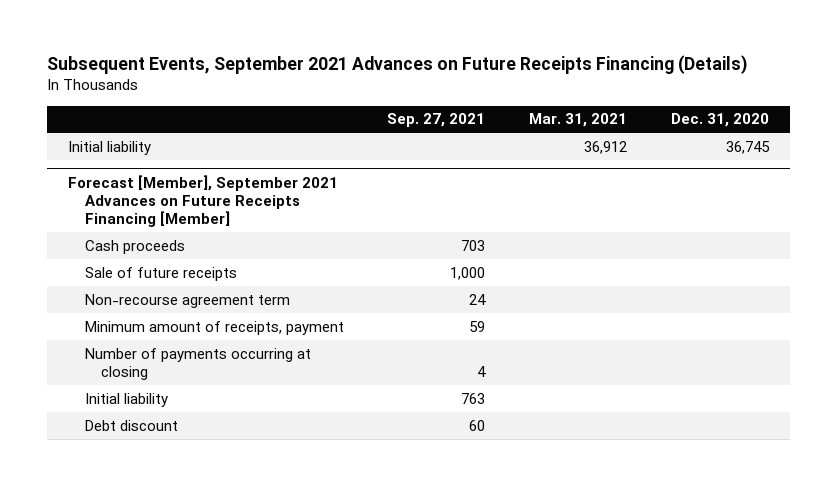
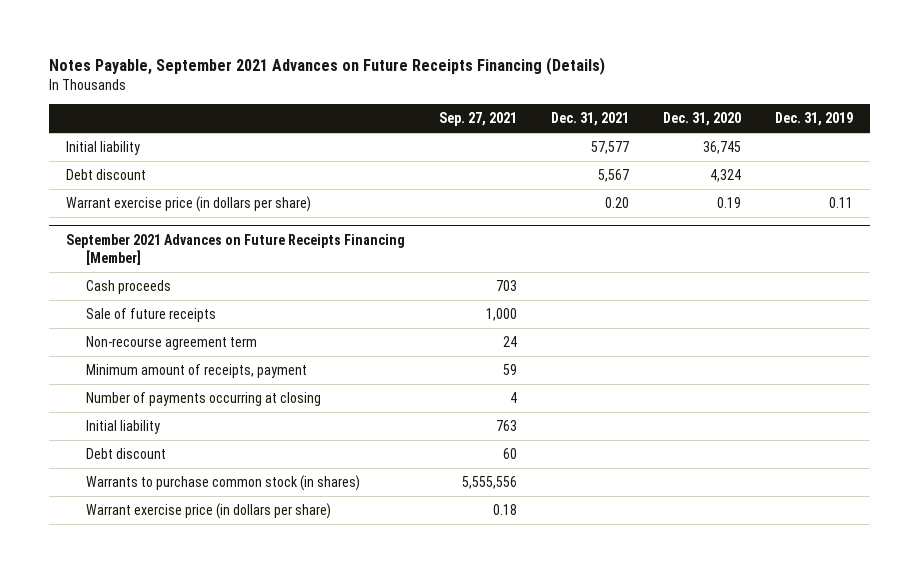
[46,55,748,75] Subsequent Events, September 2021 Advances on Future Receipts Financing (Details) -> [48,56,605,75] Notes Payable, September 2021 Advances on Future Receipts Financing (Details)
[529,113,628,128] Mar. 31, 2021 -> none
none -> [551,111,630,126] Dec. 31, 2021
none -> [775,111,854,126] Dec. 31, 2019
none -> [65,169,146,181] Debt discount
none -> [65,196,311,213] Warrant exercise price (in dollars per share)
[68,174,339,227] Forecast [Member], September 2021 Advances on Future Receipts Financing [Member] -> [65,234,405,265] September 2021 Advances on Future Receipts Financing [Member]
none -> [86,475,361,492] Warrants to purchase common stock (in shares)
none -> [86,503,332,520] Warrant exercise price (in dollars per share)

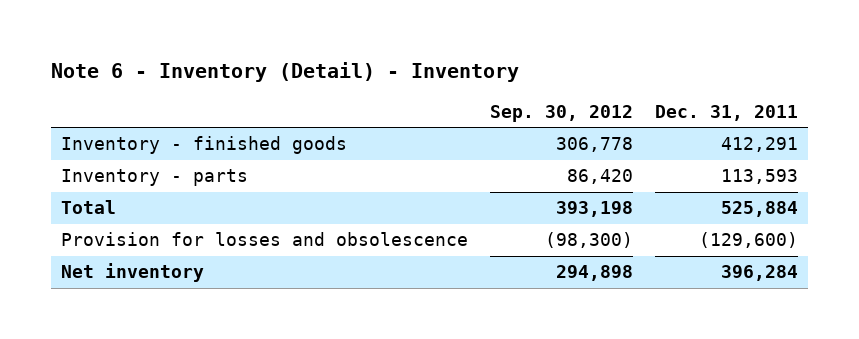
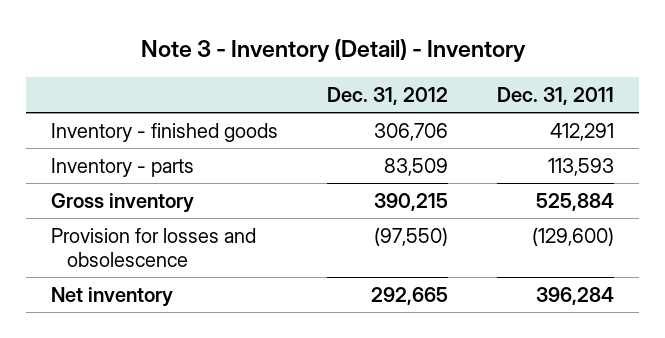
[50,61,519,82] Note 6 - Inventory (Detail) - Inventory -> [140,39,526,63] Note 3 - Inventory (Detail) - Inventory
[490,104,634,122] Sep. 30, 2012 -> none
none -> [327,87,449,106] Dec. 31, 2012
[61,200,117,215] Total -> [50,192,194,213] Gross inventory

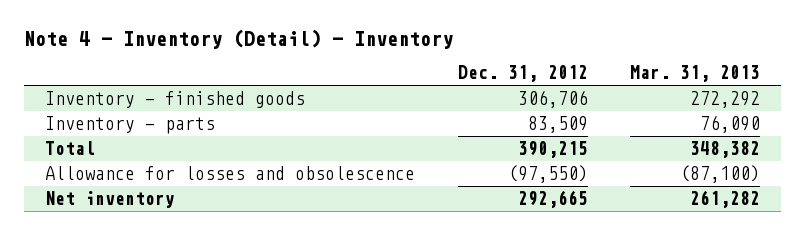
[140,39,526,63] Note 3 - Inventory (Detail) - Inventory -> [23,28,453,49] Note 4 - Inventory (Detail) - Inventory
[497,87,615,106] Dec. 31, 2011 -> none
none -> [630,65,761,83] Mar. 31, 2013
[50,192,194,213] Gross inventory -> [45,140,96,155] Total
[50,227,256,267] Provision for losses and obsolescence -> [45,165,416,180] Allowance for losses and obsolescence

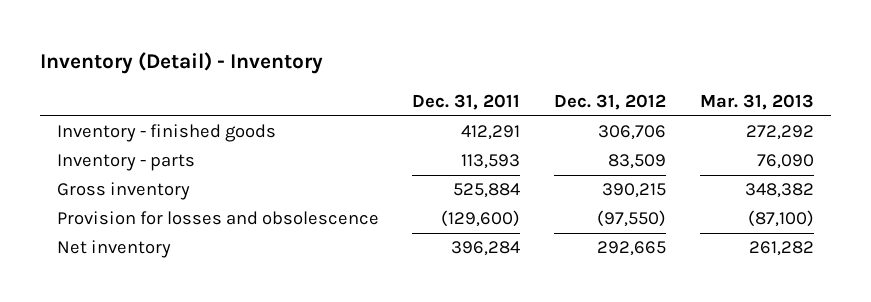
[23,28,453,49] Note 4 - Inventory (Detail) - Inventory -> [39,52,323,75] Inventory (Detail) - Inventory
none -> [412,93,521,110] Dec. 31, 2011
[45,140,96,155] Total -> [56,182,190,201] Gross inventory
[45,165,416,180] Allowance for losses and obsolescence -> [56,211,379,226] Provision for losses and obsolescence

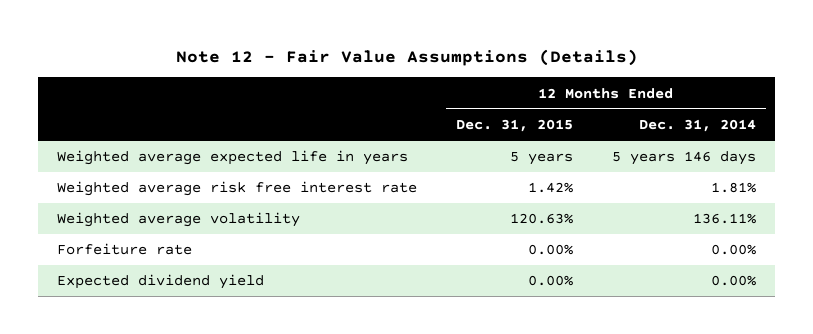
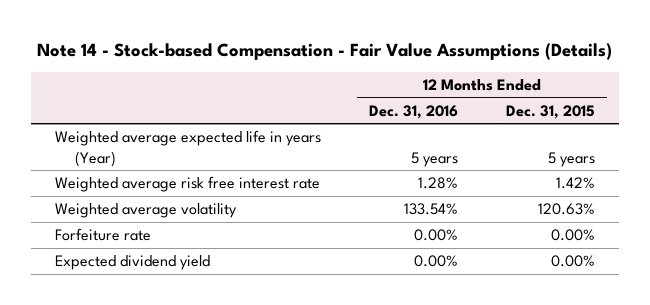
[175,48,638,66] Note 12 - Fair Value Assumptions (Details) -> [36,42,612,60] Note 14 - Stock-based Compensation - Fair Value Assumptions (Details)
[638,119,756,133] Dec. 31, 2014 -> none
none -> [368,104,458,119] Dec. 31, 2016
[57,150,409,166] Weighted average expected life in years -> [54,130,321,167] Weighted average expected life in years (Year)

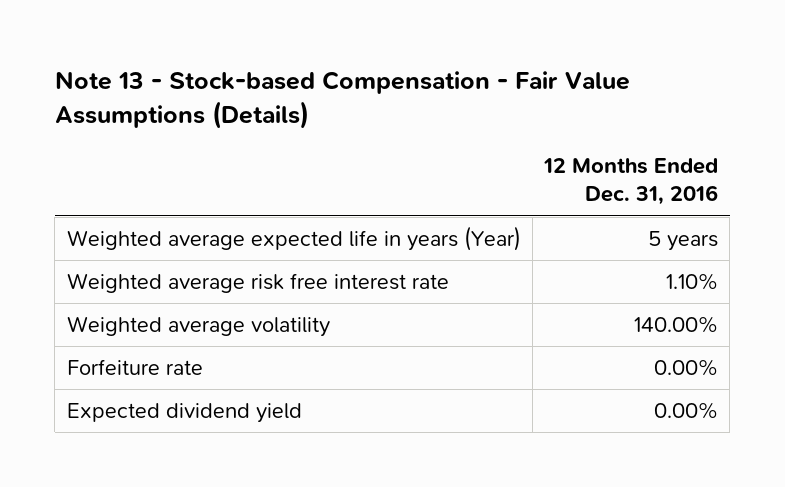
[36,42,612,60] Note 14 - Stock-based Compensation - Fair Value Assumptions (Details) -> [54,70,630,129] Note 13 - Stock-based Compensation - Fair Value Assumptions (Details)
[506,104,596,119] Dec. 31, 2015 -> none
[417,177,458,190] 1.28% -> [666,272,719,290] 1.10%
[403,203,458,216] 133.54% -> [634,315,719,333] 140.00%

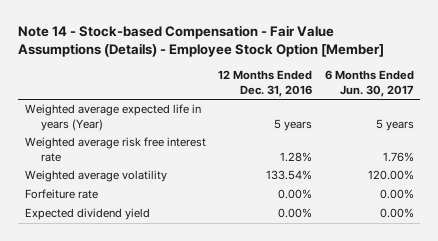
[54,70,630,129] Note 13 - Stock-based Compensation - Fair Value Assumptions (Details) -> [18,25,385,58] Note 14 - Stock-based Compensation - Fair Value Assumptions (Details) - Employee Stock Option [Member]
none -> [324,70,414,98] 6 Months Ended Jun. 30, 2017
[666,272,719,290] 1.10% -> [280,152,313,163] 1.28%
[634,315,719,333] 140.00% -> [266,170,313,181] 133.54%

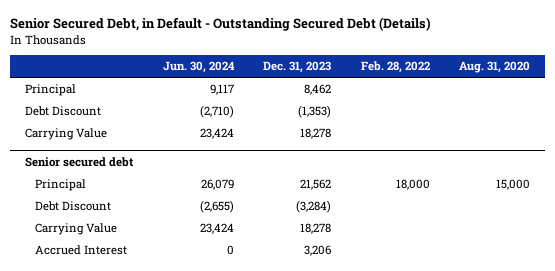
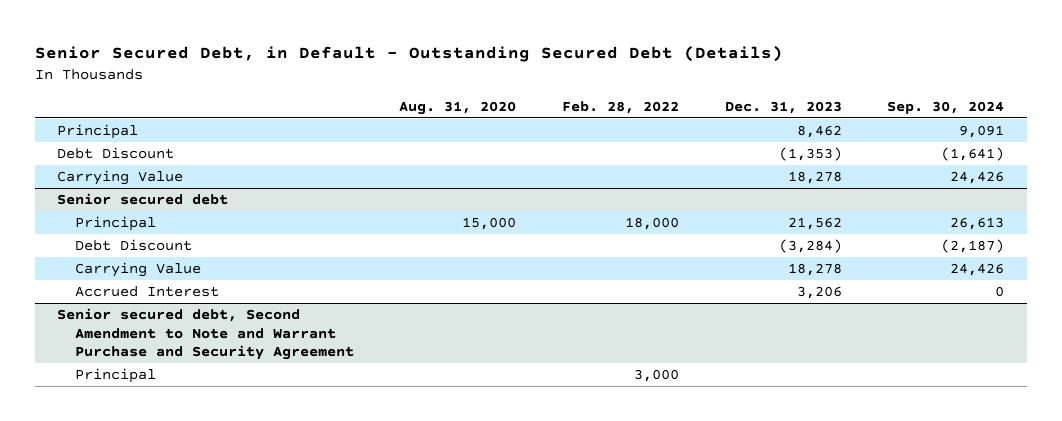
[162,61,235,74] Jun. 30, 2024 -> none
none -> [887,100,1005,114] Sep. 30, 2024
none -> [57,308,354,361] Senior secured debt, Second Amendment to Note and Warrant Purchase and Security Agreement
none -> [74,368,156,384] Principal

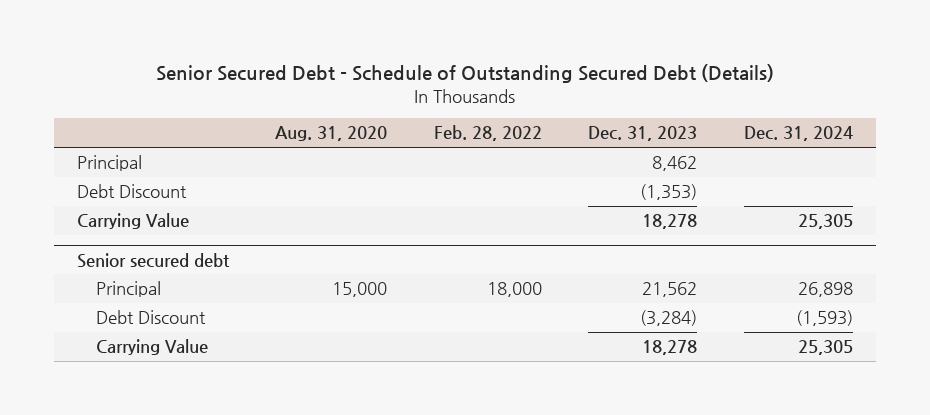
[34,46,783,63] Senior Secured Debt, in Default - Outstanding Secured Debt (Details) -> [155,64,774,84] Senior Secured Debt - Schedule of Outstanding Secured Debt (Details)
[887,100,1005,114] Sep. 30, 2024 -> none
none -> [743,126,853,142] Dec. 31, 2024
[74,286,219,298] Accrued Interest -> none
[57,308,354,361] Senior secured debt, Second Amendment to Note and Warrant Purchase and Security Agreement -> none
[74,368,156,384] Principal -> none

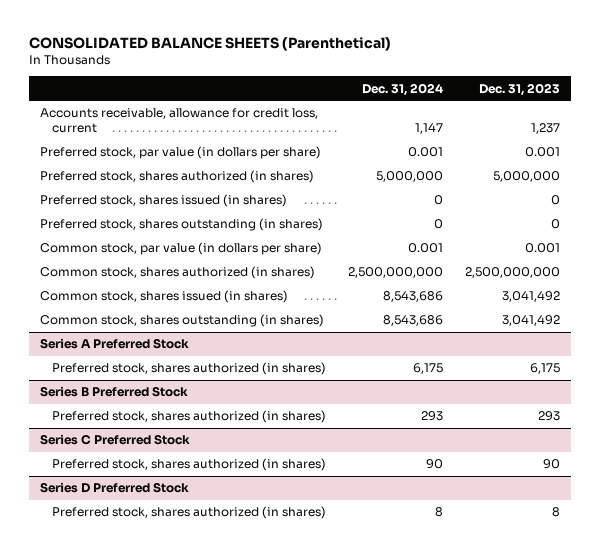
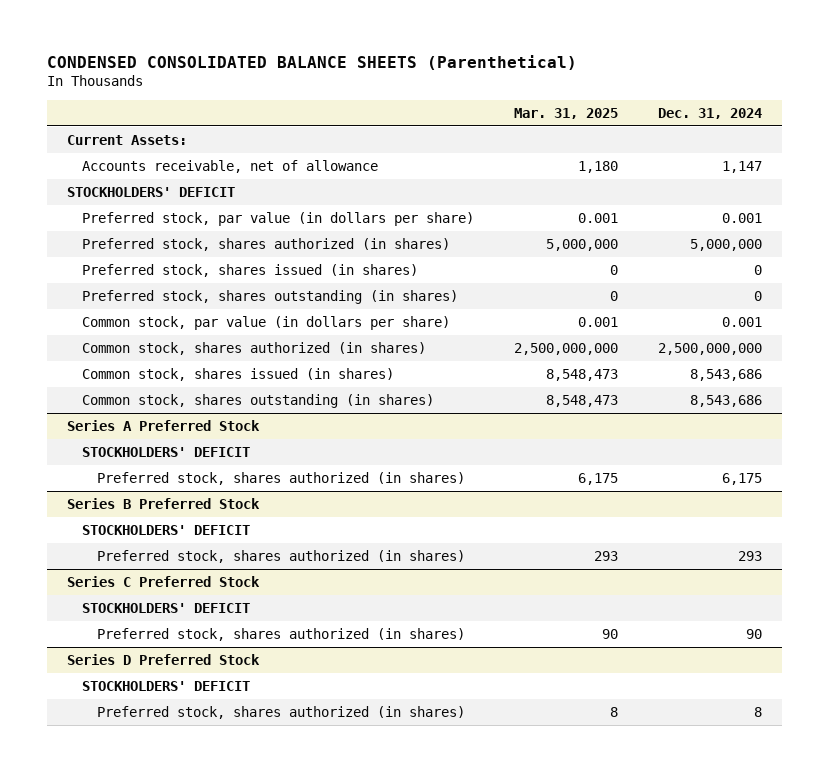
[28,36,391,51] CONSOLIDATED BALANCE SHEETS (Parenthetical) -> [46,54,577,70] CONDENSED CONSOLIDATED BALANCE SHEETS (Parenthetical)
[478,82,560,96] Dec. 31, 2023 -> none
none -> [514,107,619,119] Mar. 31, 2025
none -> [66,134,187,145] Current Assets:
[39,108,318,134] Accounts receivable, allowance for credit loss, current -> [82,159,379,173] Accounts receivable, net of allowance
none -> [66,186,235,197] STOCKHOLDERS' DEFICIT
none -> [82,446,251,457] STOCKHOLDERS' DEFICIT
none -> [82,524,251,535] STOCKHOLDERS' DEFICIT
none -> [82,602,251,613] STOCKHOLDERS' DEFICIT
none -> [82,680,251,691] STOCKHOLDERS' DEFICIT

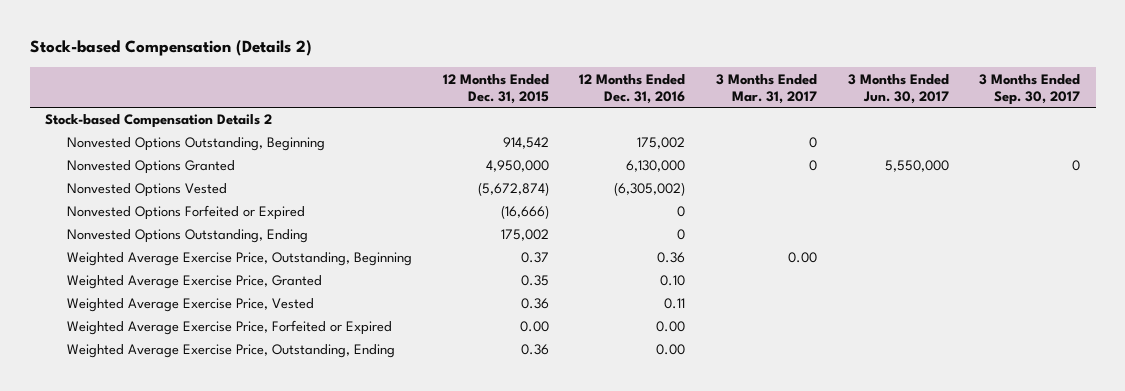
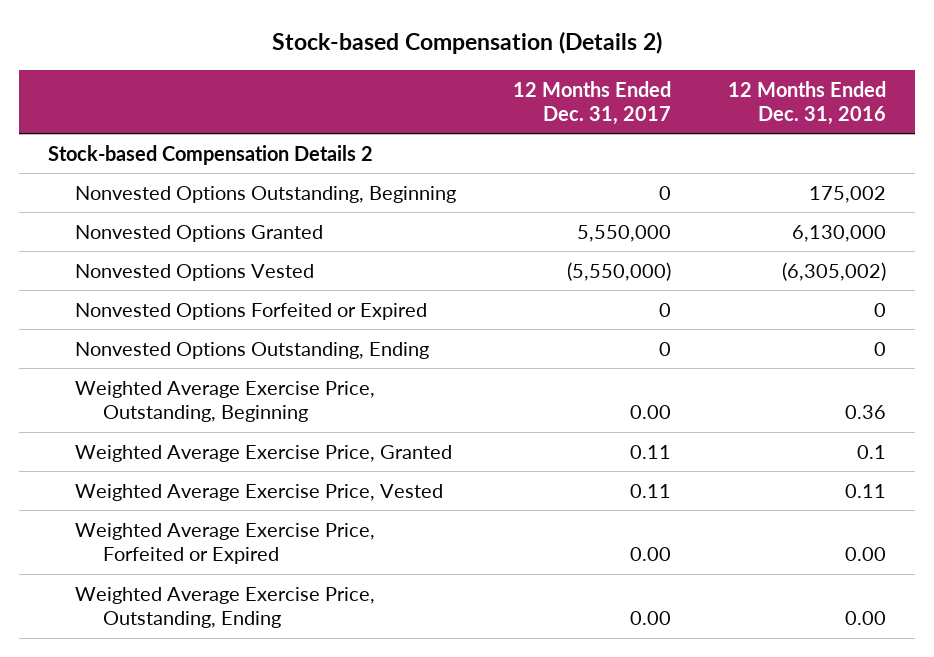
[442,73,549,104] 12 Months Ended Dec. 31, 2015 -> none
[716,73,818,104] 3 Months Ended Mar. 31, 2017 -> none
[847,73,949,104] 3 Months Ended Jun. 30, 2017 -> none
[979,73,1081,105] 3 Months Ended Sep. 30, 2017 -> none
none -> [513,80,672,125] 12 Months Ended Dec. 31, 2017
[660,275,686,287] 0.10 -> [857,444,887,459] 0.1

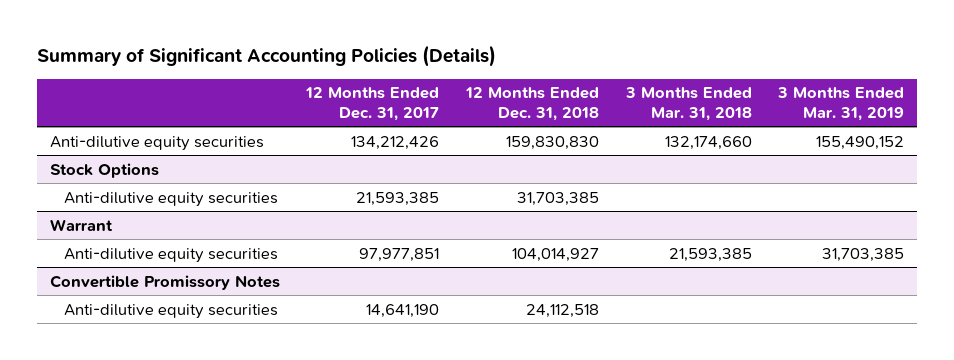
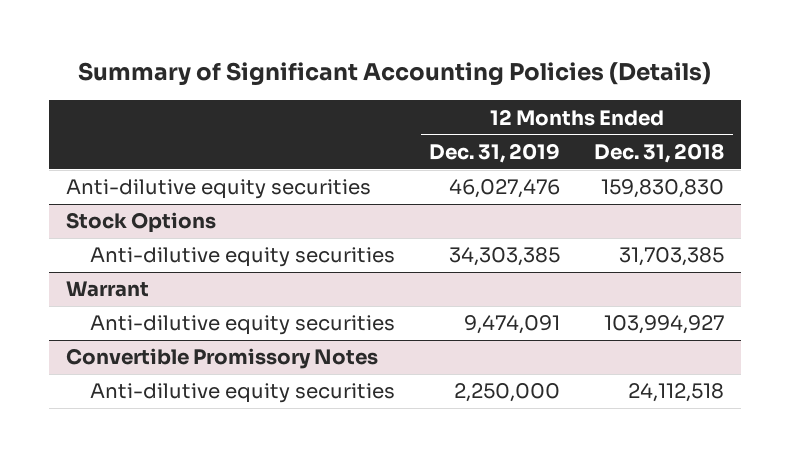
[305,87,440,122] 12 Months Ended Dec. 31, 2017 -> none
[624,87,752,122] 3 Months Ended Mar. 31, 2018 -> none
[777,87,905,122] 3 Months Ended Mar. 31, 2019 -> none
none -> [429,142,561,163] Dec. 31, 2019
[511,247,599,262] 104,014,927 -> [604,315,725,335] 103,994,927

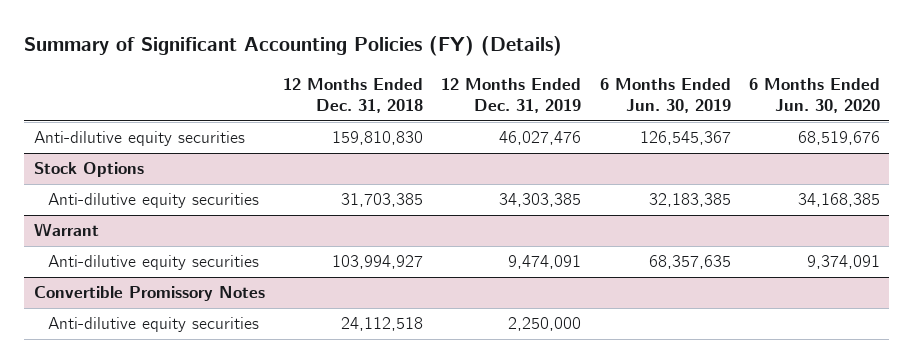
[78,62,712,87] Summary of Significant Accounting Policies (Details) -> [24,35,563,56] Summary of Significant Accounting Policies (FY) (Details)
none -> [599,77,731,114] 6 Months Ended Jun. 30, 2019
none -> [748,77,880,114] 6 Months Ended Jun. 30, 2020
[601,179,725,199] 159,830,830 -> [331,131,423,146] 159,810,830

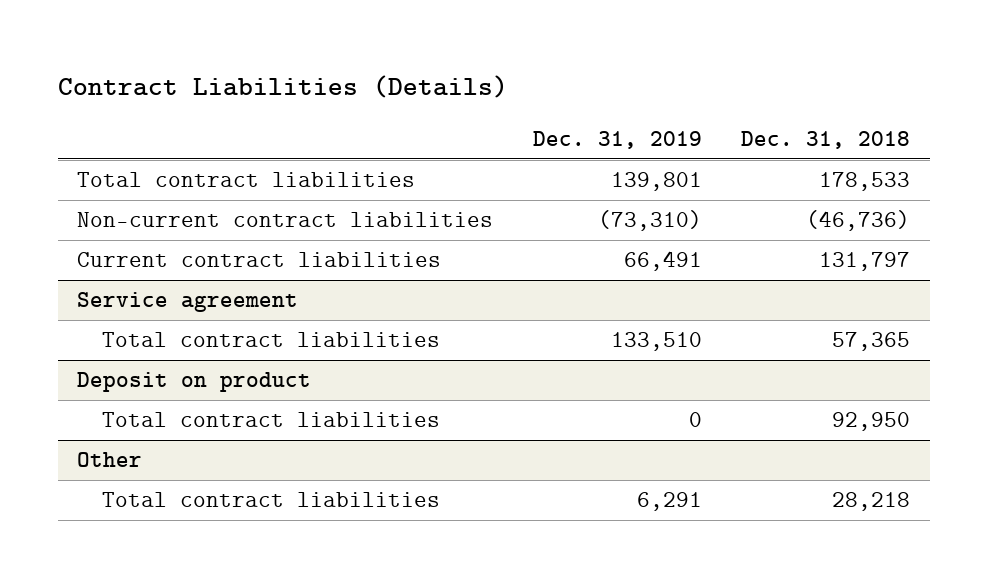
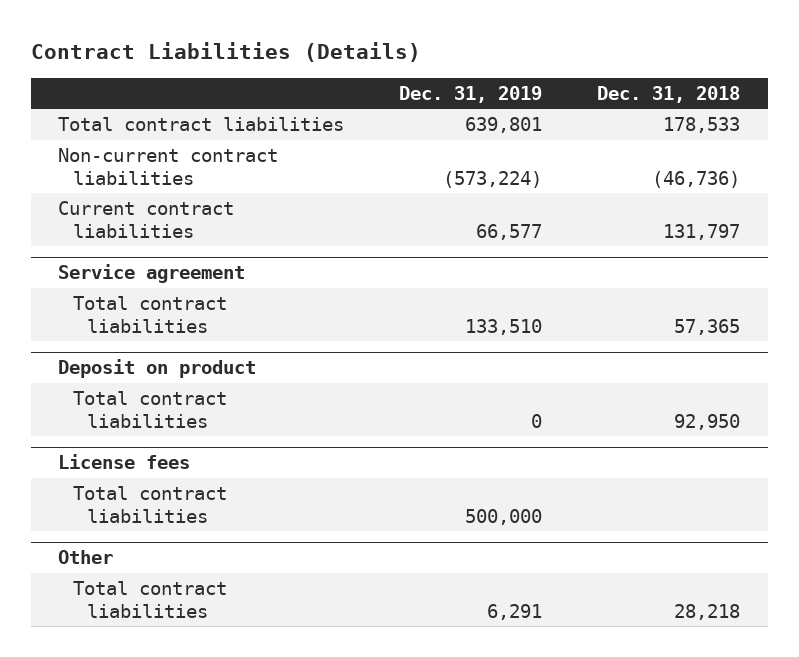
[610,172,702,192] 139,801 -> [465,116,543,133] 639,801
[597,210,702,232] (73,310) -> [443,170,543,188] (573,224)
[623,251,702,272] 66,491 -> [476,223,543,240] 66,577
none -> [58,454,191,470] License fees
none -> [72,485,227,523] Total contract liabilities

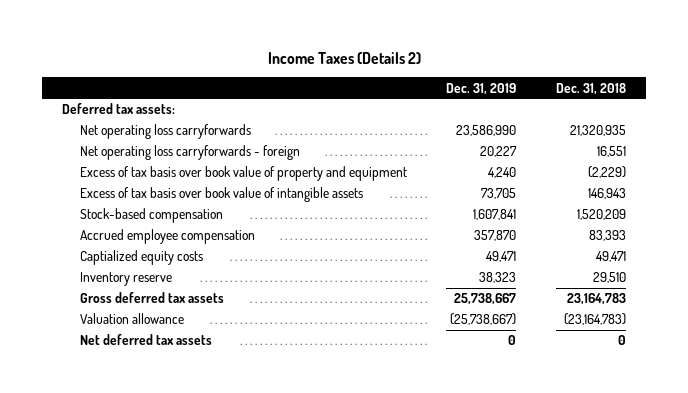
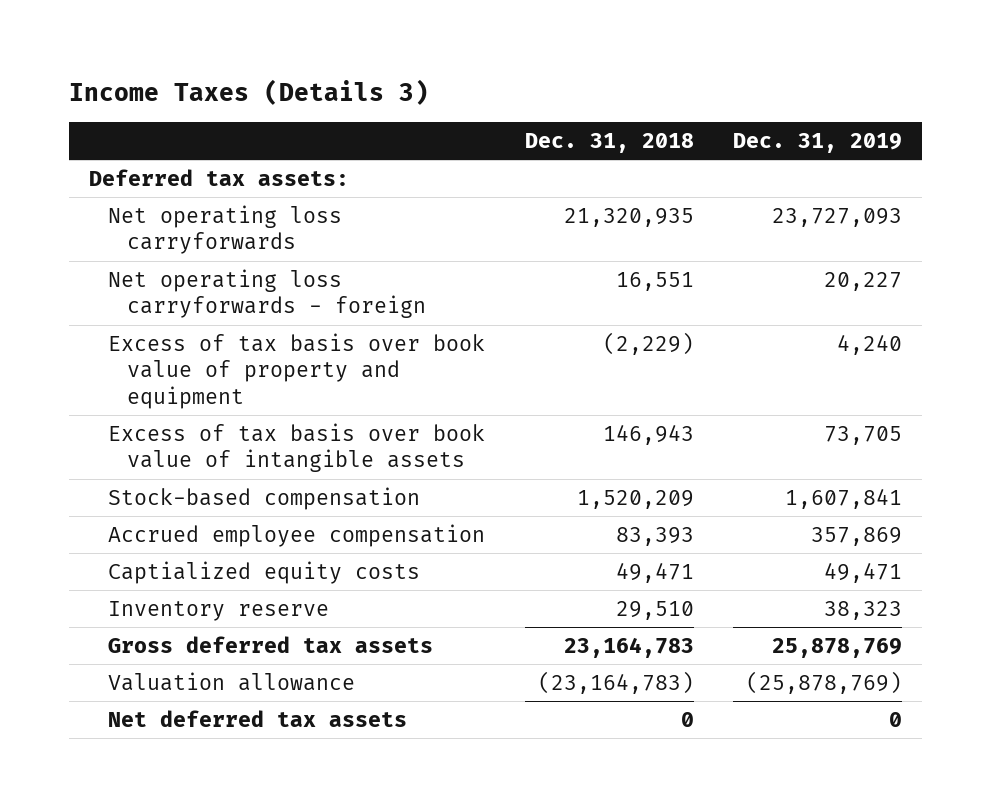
[267,51,421,64] Income Taxes (Details 2) -> [69,79,430,106] Income Taxes (Details 3)
[456,125,517,137] 23,586,990 -> [772,207,903,227] 23,727,093
[474,230,517,242] 357,870 -> [811,526,903,546] 357,869
[454,293,517,306] 25,738,667 -> [772,637,903,658] 25,878,769
[450,313,517,326] (25,738,667) -> [746,670,903,694] (25,878,769)

